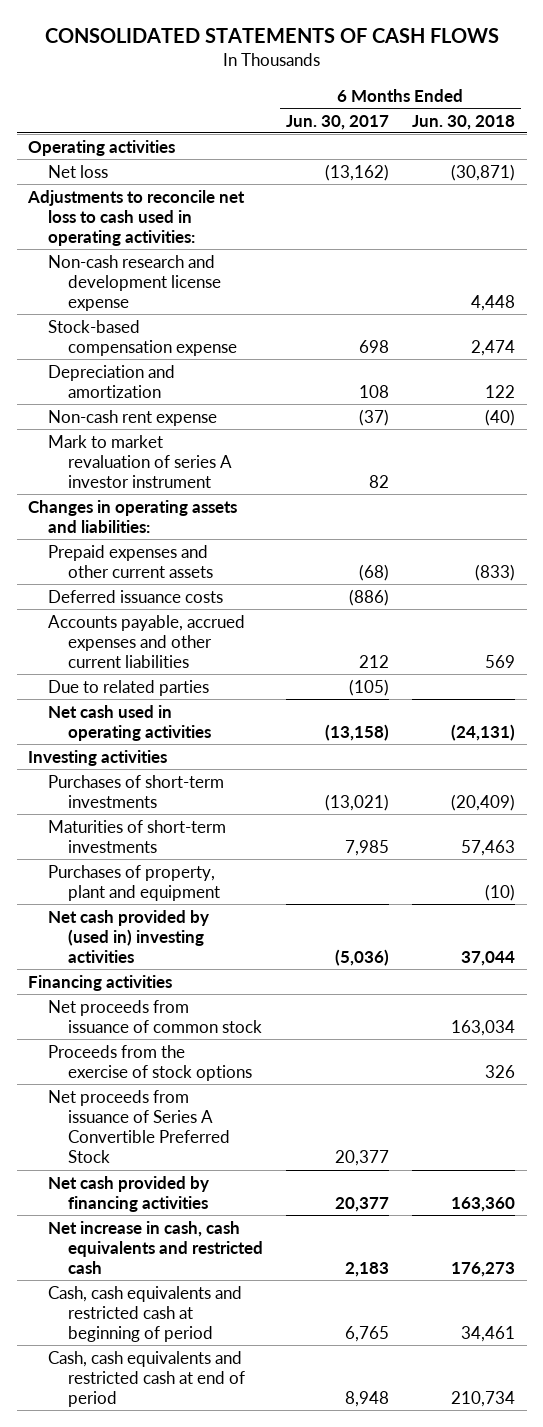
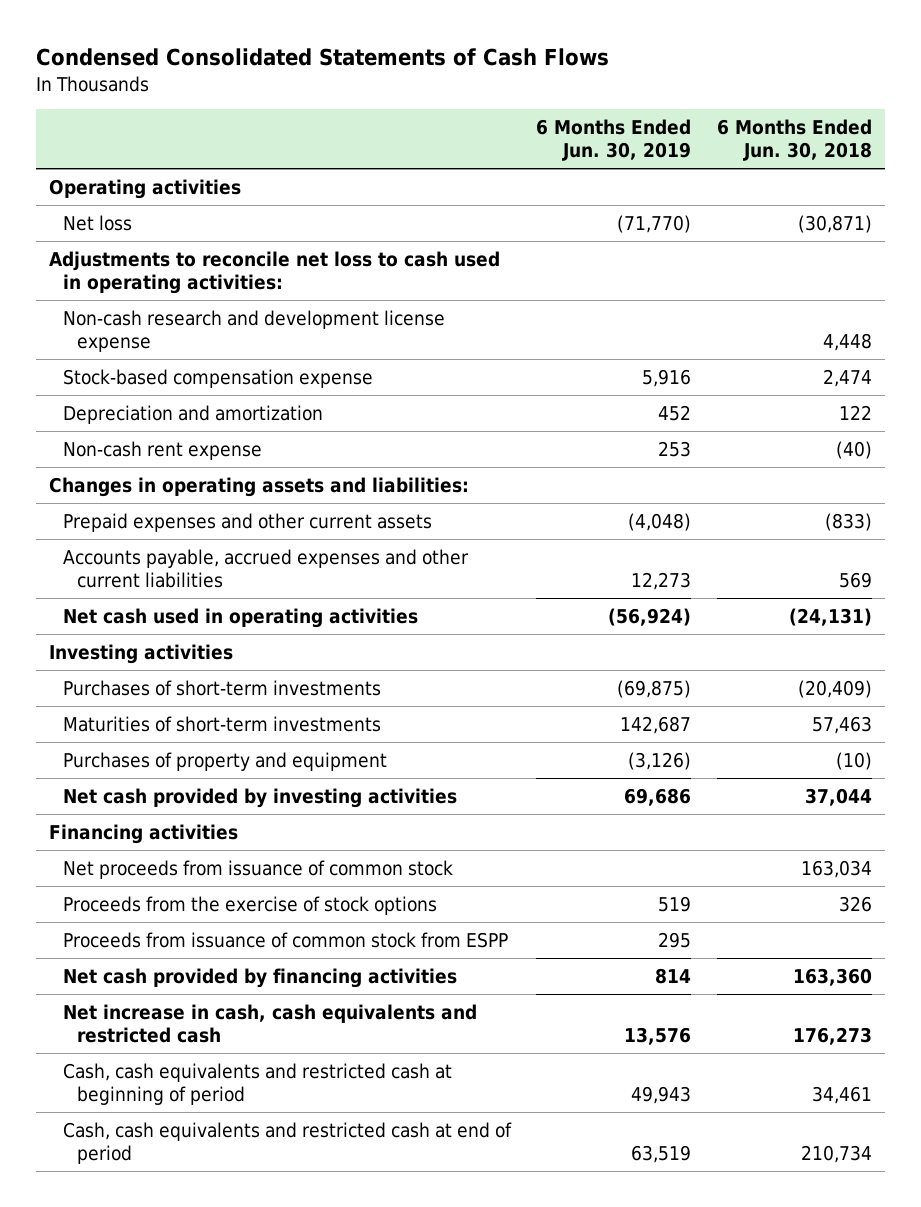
[44,28,499,44] CONSOLIDATED STATEMENTS OF CASH FLOWS -> [36,48,610,67] Condensed Consolidated Statements of Cash Flows
[285,114,389,130] Jun. 30, 2017 -> none
none -> [536,119,692,162] 6 Months Ended Jun. 30, 2019
[48,434,232,489] Mark to market revaluation of series A investor instrument -> none
[48,589,224,603] Deferred issuance costs -> none
[48,679,210,696] Due to related parties -> none
[48,864,220,901] Purchases of property, plant and equipment -> [62,751,387,771] Purchases of property and equipment
[48,909,210,964] Net cash provided by (used in) investing activities -> [62,787,457,808] Net cash provided by investing activities
[48,1089,230,1164] Net proceeds from issuance of Series A Convertible Preferred Stock -> [62,931,508,948] Proceeds from issuance of common stock from ESPP

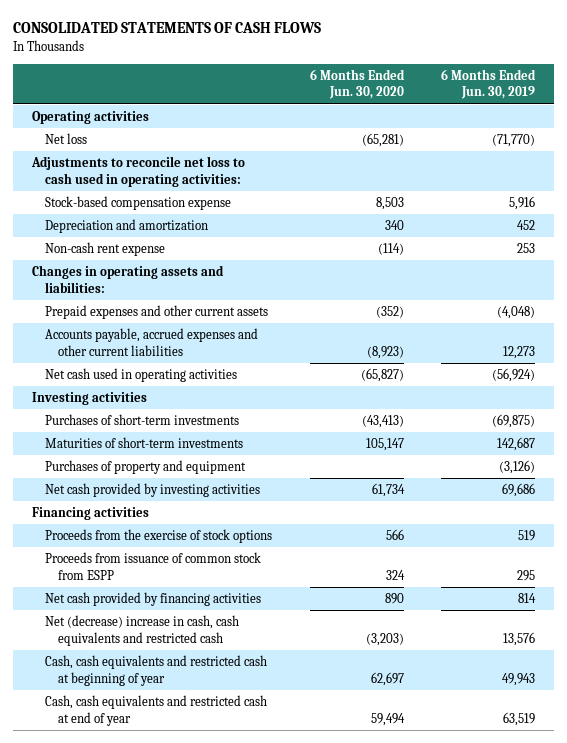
[36,48,610,67] Condensed Consolidated Statements of Cash Flows -> [12,22,321,34] CONSOLIDATED STATEMENTS OF CASH FLOWS
[717,119,873,162] 6 Months Ended Jun. 30, 2018 -> none
none -> [309,68,405,100] 6 Months Ended Jun. 30, 2020
[62,309,445,352] Non-cash research and development license expense -> none
[62,859,453,879] Net proceeds from issuance of common stock -> none
[62,1003,477,1043] Net increase in cash, cash equivalents and restricted cash -> [44,615,239,646] Net (decrease) increase in cash, cash equivalents and restricted cash
[62,1062,452,1105] Cash, cash equivalents and restricted cash at beginning of period -> [44,655,267,686] Cash, cash equivalents and restricted cash at beginning of year
[62,1121,512,1164] Cash, cash equivalents and restricted cash at end of period -> [44,695,267,726] Cash, cash equivalents and restricted cash at end of year

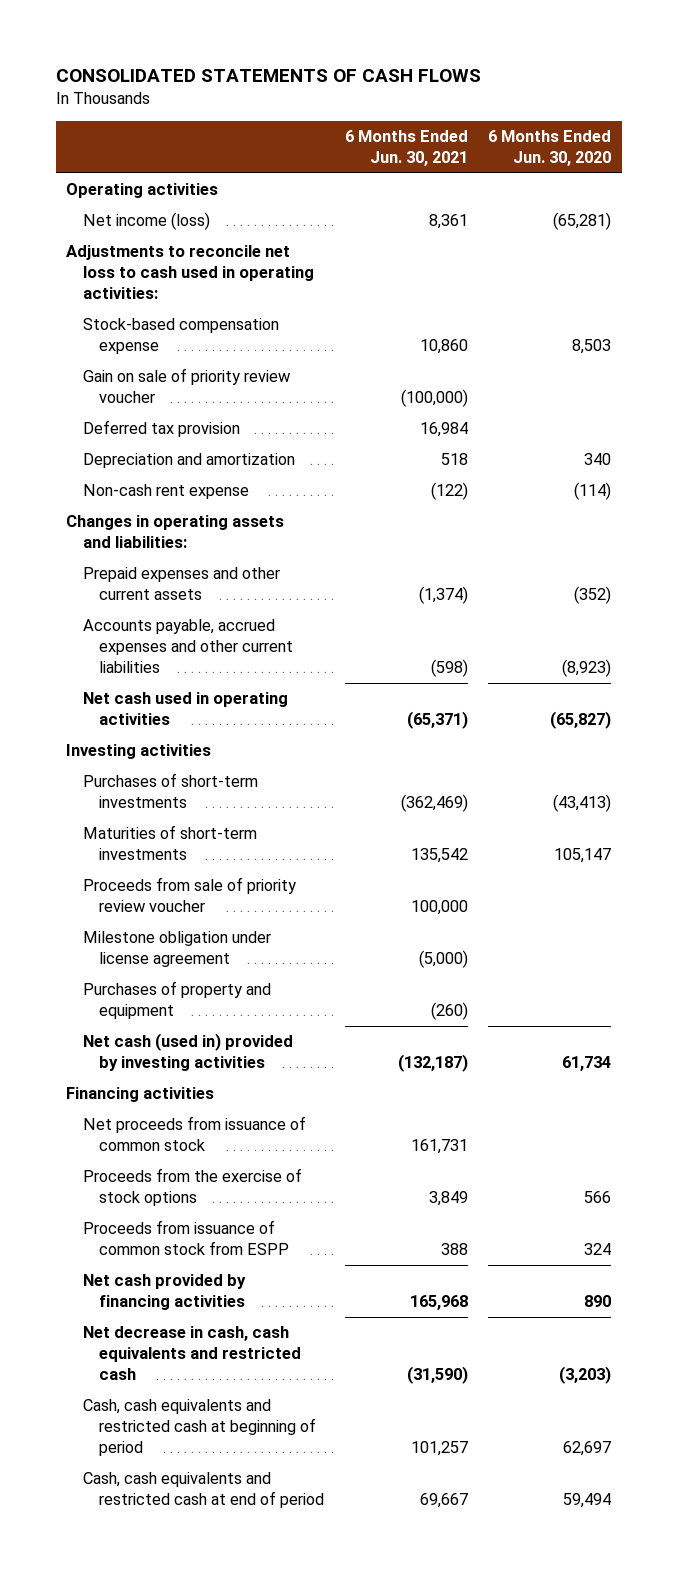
[441,68,537,100] 6 Months Ended Jun. 30, 2019 -> none
none -> [344,130,468,167] 6 Months Ended Jun. 30, 2021
[44,133,87,145] Net loss -> [82,212,210,231] Net income (loss)
none -> [82,368,291,404] Gain on sale of priority review voucher
none -> [82,420,240,438] Deferred tax provision
none -> [82,877,296,913] Proceeds from sale of priority review voucher
none -> [82,931,271,968] Milestone obligation under license agreement
[44,483,260,498] Net cash provided by investing activities -> [82,1033,293,1072] Net cash (used in) provided by investing activities
none -> [82,1116,306,1152] Net proceeds from issuance of common stock
[44,615,239,646] Net (decrease) increase in cash, cash equivalents and restricted cash -> [82,1326,302,1381] Net decrease in cash, cash equivalents and restricted cash
[44,655,267,686] Cash, cash equivalents and restricted cash at beginning of year -> [82,1399,317,1457] Cash, cash equivalents and restricted cash at beginning of period
[44,695,267,726] Cash, cash equivalents and restricted cash at end of year -> [82,1472,325,1509] Cash, cash equivalents and restricted cash at end of period

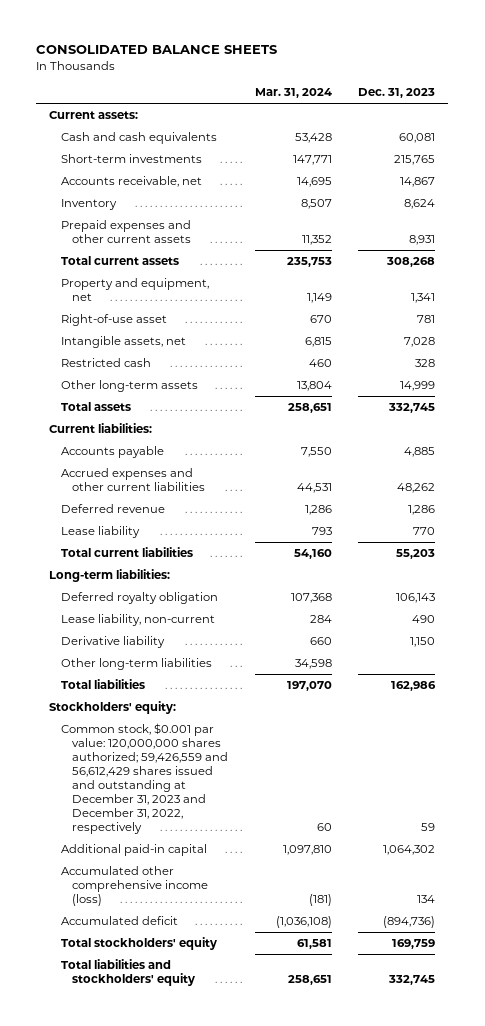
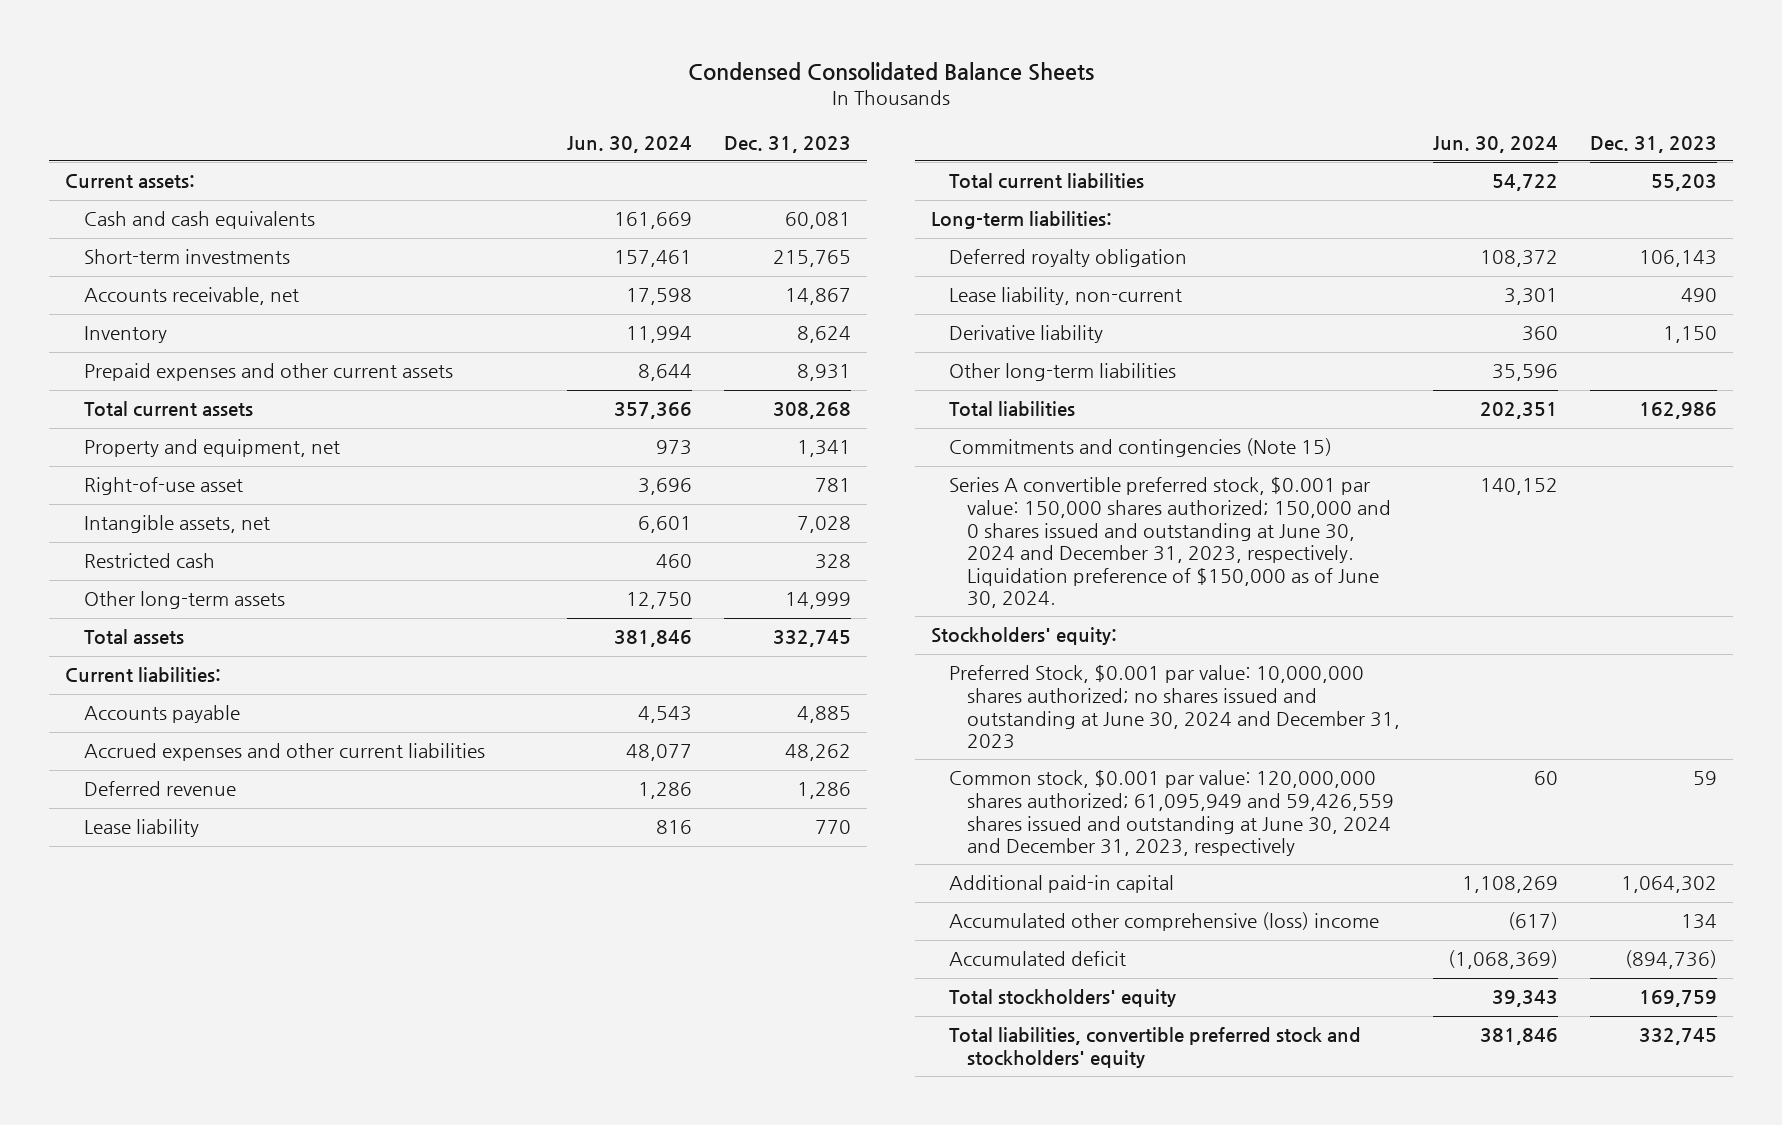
[36,45,278,55] CONSOLIDATED BALANCE SHEETS -> [687,61,1094,81] Condensed Consolidated Balance Sheets
[254,88,332,99] Mar. 31, 2024 -> none
none -> [567,135,693,153] Jun. 30, 2024
none -> [949,438,1333,458] Commitments and contingencies (Note 15)
none -> [949,477,1392,609] Series A convertible preferred stock, $0.001 par value: 150,000 shares authorized; 150,000 and 0 shares issued and outstanding at June 30, 2024 and December 31, 2023, respectively. Liquidation preference of $150,000 as of June 30, 2024.
none -> [949,665,1401,750] Preferred Stock, $0.001 par value: 10,000,000 shares authorized; no shares issued and outstanding at June 30, 2024 and December 31, 2023
[60,723,229,835] Common stock, $0.001 par value: 120,000,000 shares authorized; 59,426,559 and 56,612,429 shares issued and outstanding at December 31, 2023 and December 31, 2022, respectively -> [949,770,1395,857] Common stock, $0.001 par value: 120,000,000 shares authorized; 61,095,949 and 59,426,559 shares issued and outstanding at June 30, 2024 and December 31, 2023, respectively
[60,866,209,907] Accumulated other comprehensive income (loss) -> [949,912,1380,932] Accumulated other comprehensive (loss) income
[60,959,196,987] Total liabilities and stockholders' equity -> [949,1027,1362,1068] Total liabilities, convertible preferred stock and stockholders' equity

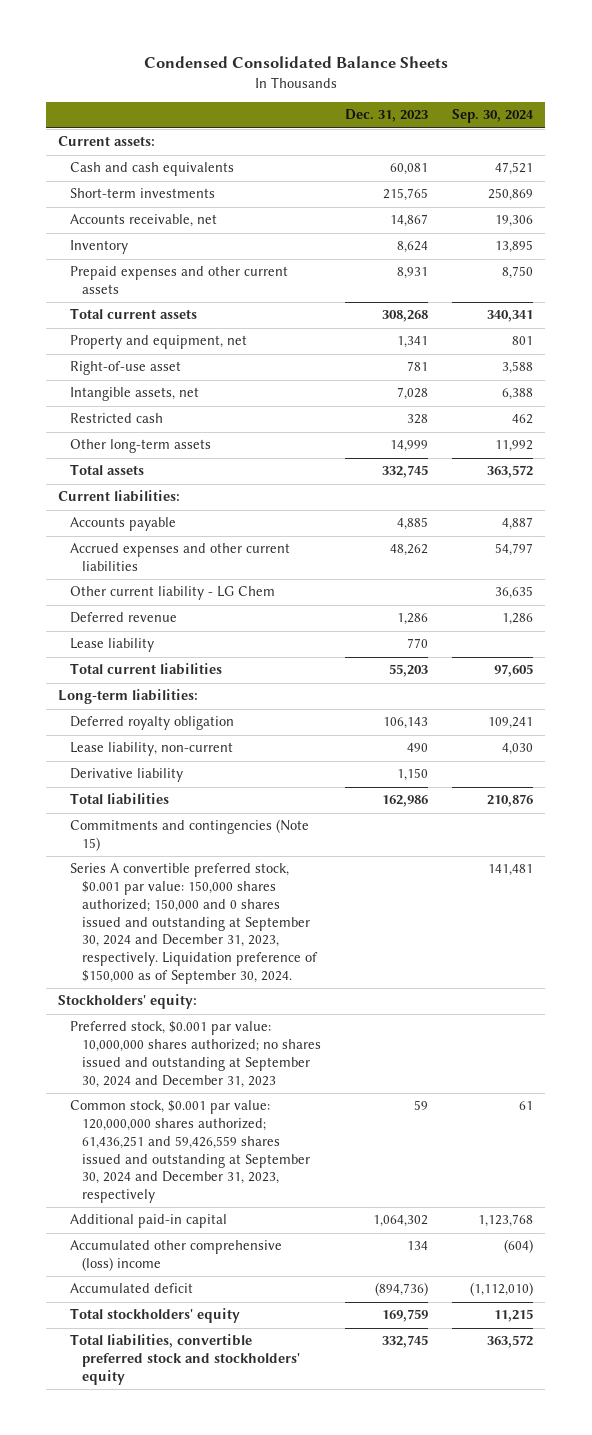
[567,135,693,153] Jun. 30, 2024 -> none
none -> [452,109,535,124] Sep. 30, 2024
none -> [70,586,276,601] Other current liability - LG Chem
[949,363,1177,382] Other long-term liabilities -> none
[949,477,1392,609] Series A convertible preferred stock, $0.001 par value: 150,000 shares authorized; 150,000 and 0 shares issued and outstanding at June 30, 2024 and December 31, 2023, respectively. Liquidation preference of $150,000 as of June 30, 2024. -> [70,863,319,985] Series A convertible preferred stock, $0.001 par value: 150,000 shares authorized; 150,000 and 0 shares issued and outstanding at September 30, 2024 and December 31, 2023, respectively. Liquidation preference of $150,000 as of September 30, 2024.
[949,665,1401,750] Preferred Stock, $0.001 par value: 10,000,000 shares authorized; no shares issued and outstanding at June 30, 2024 and December 31, 2023 -> [70,1021,322,1088] Preferred stock, $0.001 par value: 10,000,000 shares authorized; no shares issued and outstanding at September 30, 2024 and December 31, 2023
[949,770,1395,857] Common stock, $0.001 par value: 120,000,000 shares authorized; 61,095,949 and 59,426,559 shares issued and outstanding at June 30, 2024 and December 31, 2023, respectively -> [70,1100,311,1204] Common stock, $0.001 par value: 120,000,000 shares authorized; 61,436,251 and 59,426,559 shares issued and outstanding at September 30, 2024 and December 31, 2023, respectively

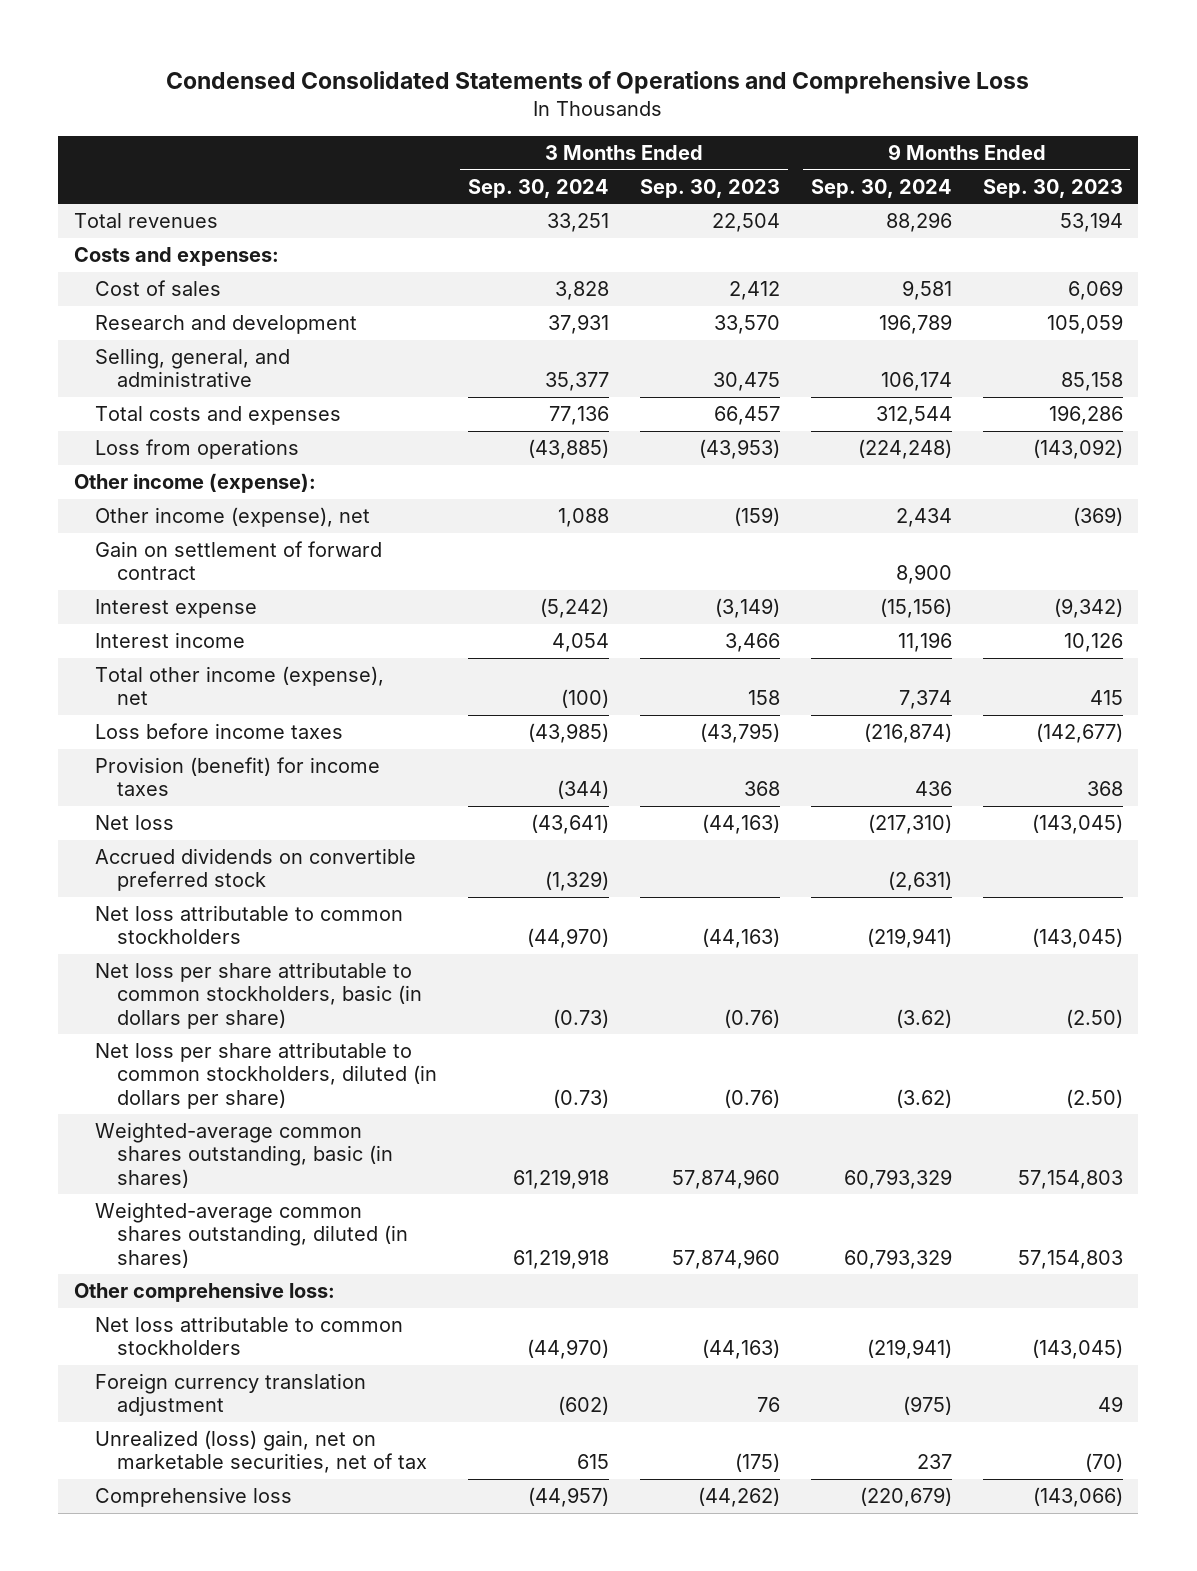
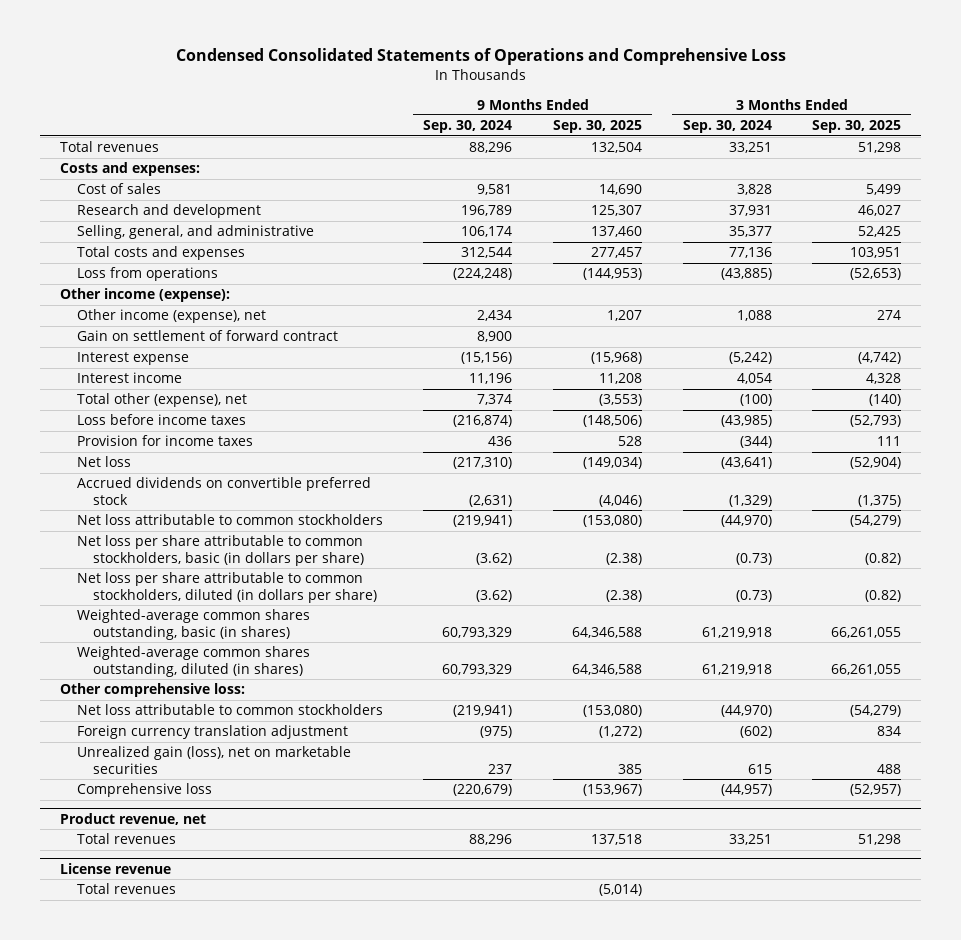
[639,178,780,198] Sep. 30, 2023 -> none
[982,178,1123,198] Sep. 30, 2023 -> none
none -> [552,120,642,134] Sep. 30, 2025
none -> [812,120,902,134] Sep. 30, 2025
[95,666,385,706] Total other income (expense), net -> [76,393,247,408] Total other (expense), net
[95,757,381,797] Provision (benefit) for income taxes -> [76,435,253,447] Provision for income taxes
[95,1430,427,1474] Unrealized (loss) gain, net on marketable securities, net of tax -> [76,746,351,774] Unrealized gain (loss), net on marketable securities
none -> [59,812,206,825] Product revenue, net
none -> [76,833,176,845] Total revenues
none -> [59,862,171,874] License revenue
none -> [76,883,176,895] Total revenues

